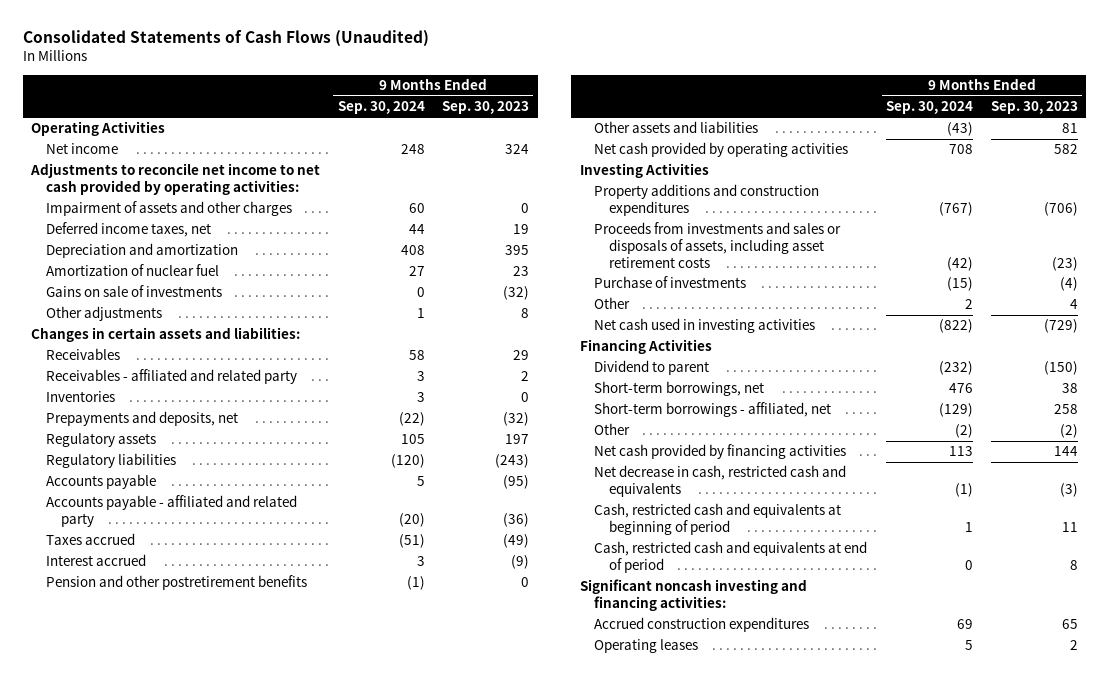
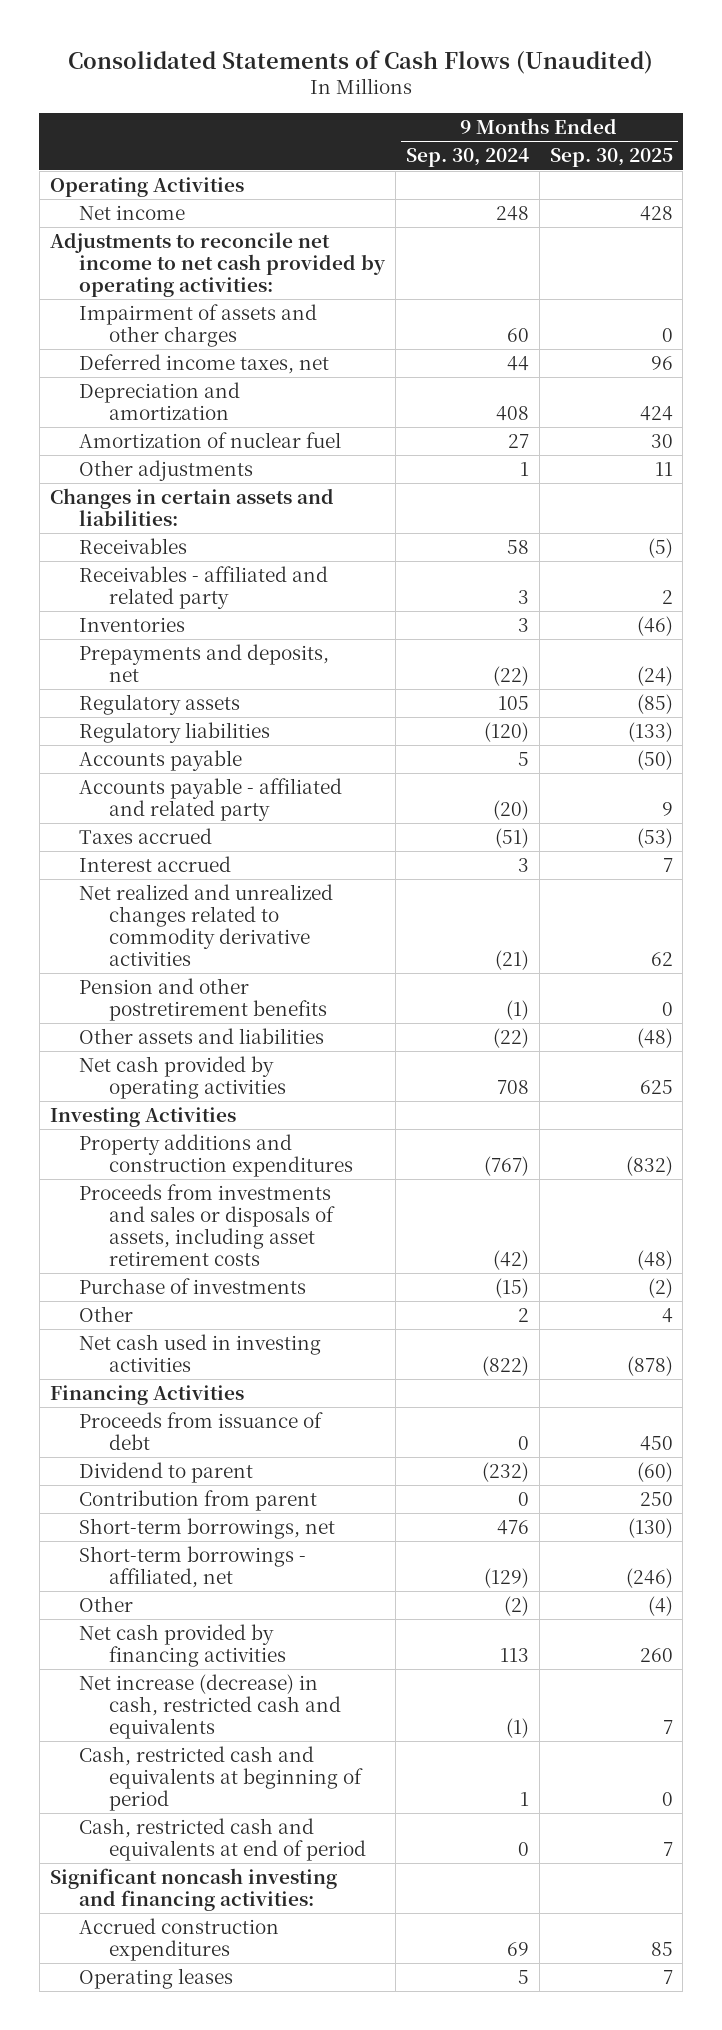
[442,101,530,115] Sep. 30, 2023 -> none
none -> [549,148,673,168] Sep. 30, 2025
[45,285,222,298] Gains on sale of investments -> none
none -> [79,883,334,966] Net realized and unrealized changes related to commodity derivative activities
[947,122,974,137] (43) -> [492,1027,529,1048] (22)
none -> [79,1411,324,1450] Proceeds from issuance of debt
none -> [79,1489,318,1511] Contribution from parent
[594,465,847,498] Net decrease in cash, restricted cash and equivalents -> [79,1673,341,1739] Net increase (decrease) in cash, restricted cash and equivalents

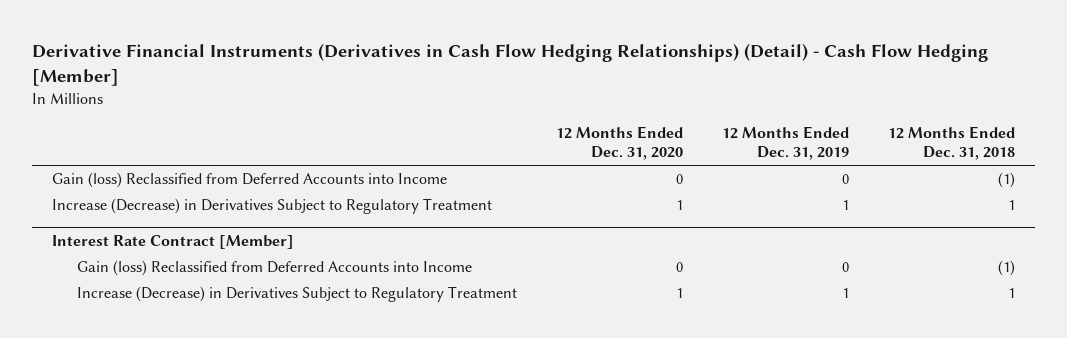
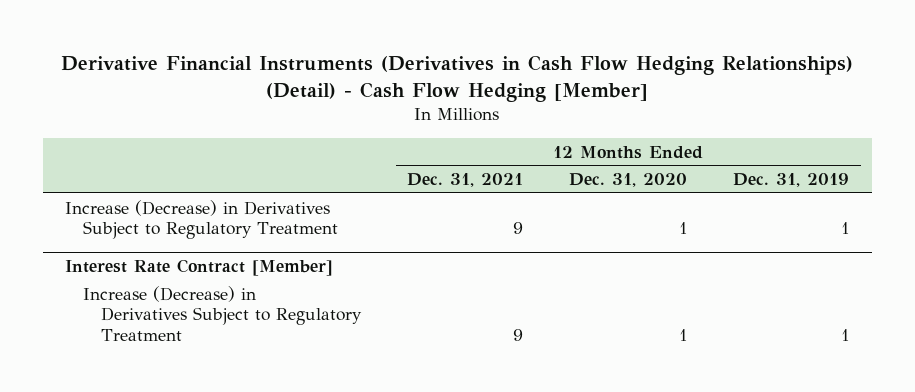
[888,125,1016,161] 12 Months Ended Dec. 31, 2018 -> none
none -> [407,173,524,188] Dec. 31, 2021
[51,172,447,189] Gain (loss) Reclassified from Deferred Accounts into Income -> none
[76,260,472,277] Gain (loss) Reclassified from Deferred Accounts into Income -> none

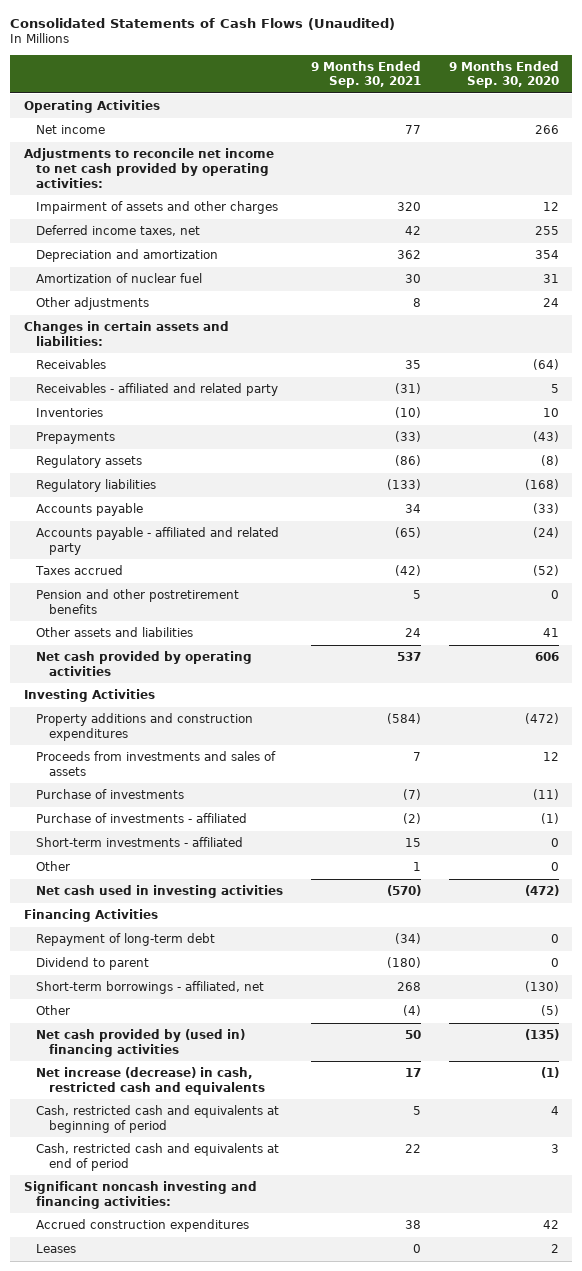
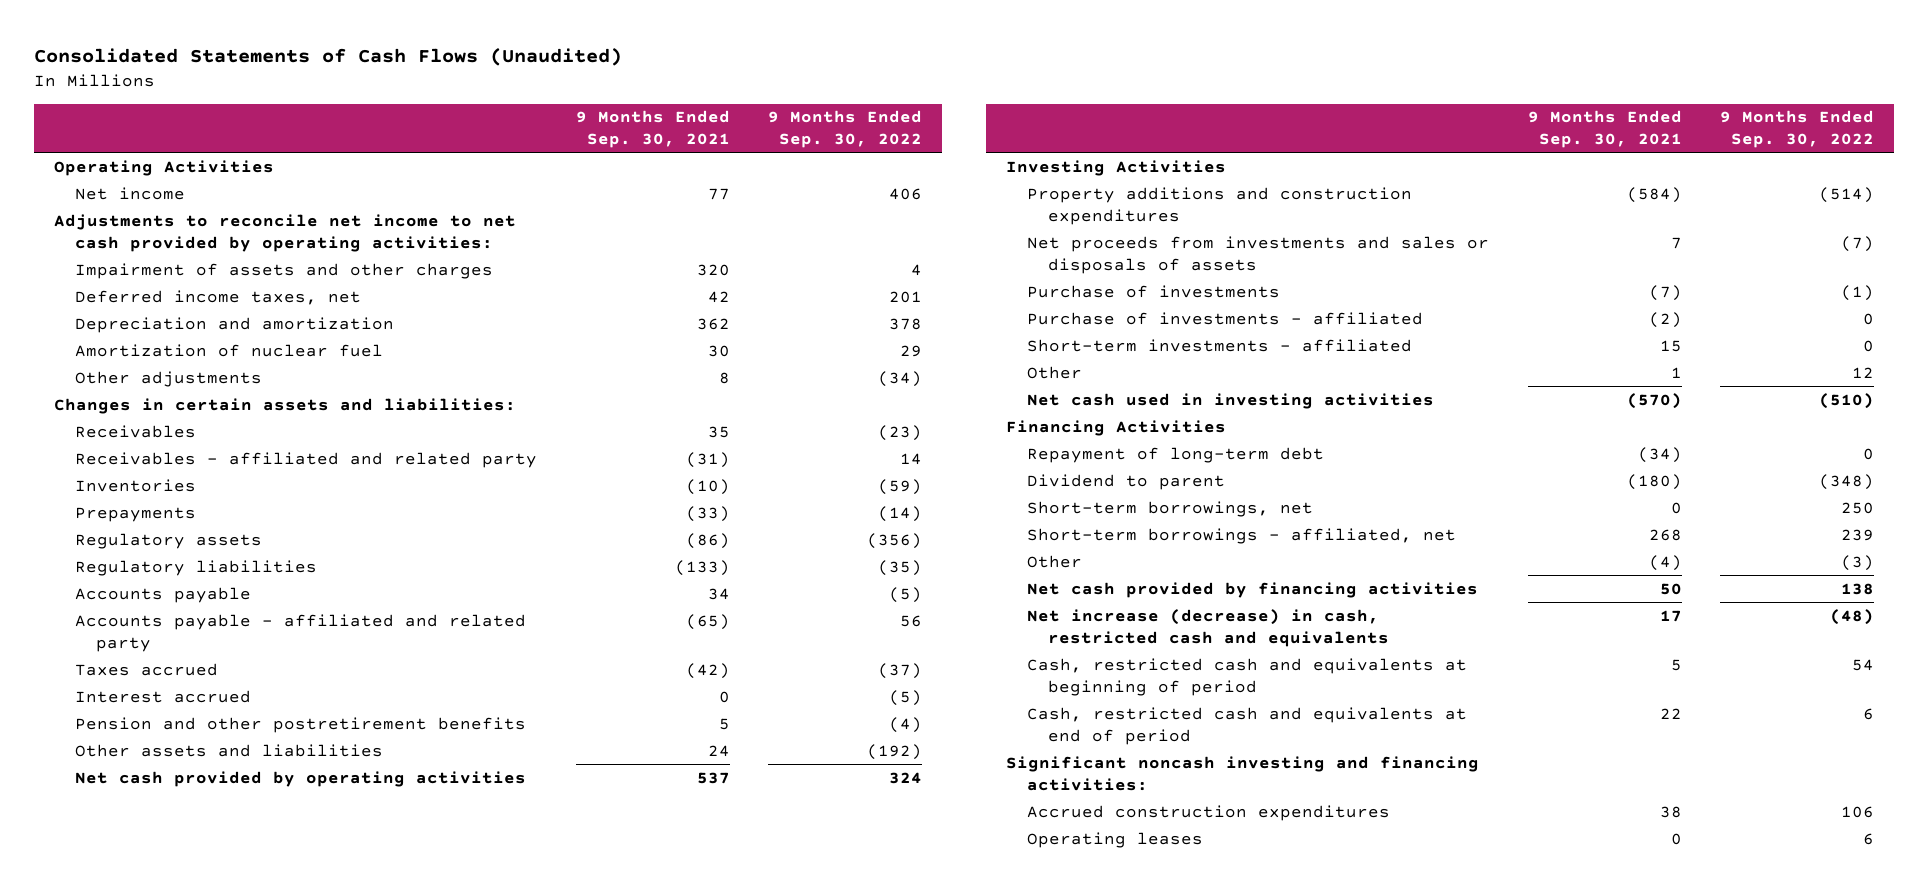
[448,60,559,89] 9 Months Ended Sep. 30, 2020 -> none
none -> [768,110,923,149] 9 Months Ended Sep. 30, 2022
none -> [74,689,251,703] Interest accrued
[36,750,277,776] Proceeds from investments and sales of assets -> [1026,235,1489,274] Net proceeds from investments and sales or disposals of assets
none -> [1026,500,1313,517] Short-term borrowings, net
[36,1028,246,1057] Net cash provided by (used in) financing activities -> [1026,581,1478,598] Net cash provided by financing activities
[36,1243,77,1253] Leases -> [1026,831,1203,848] Operating leases

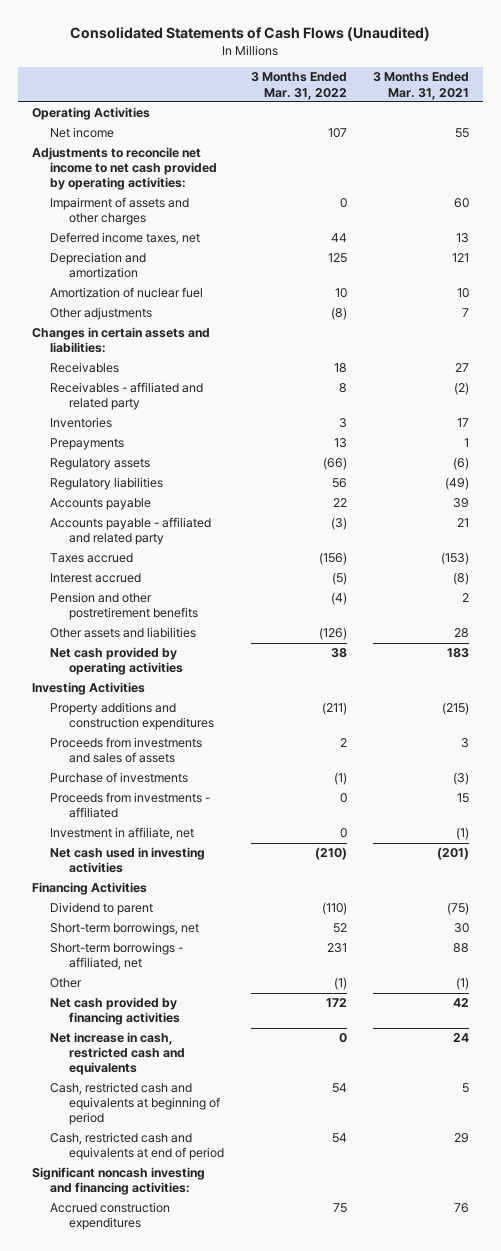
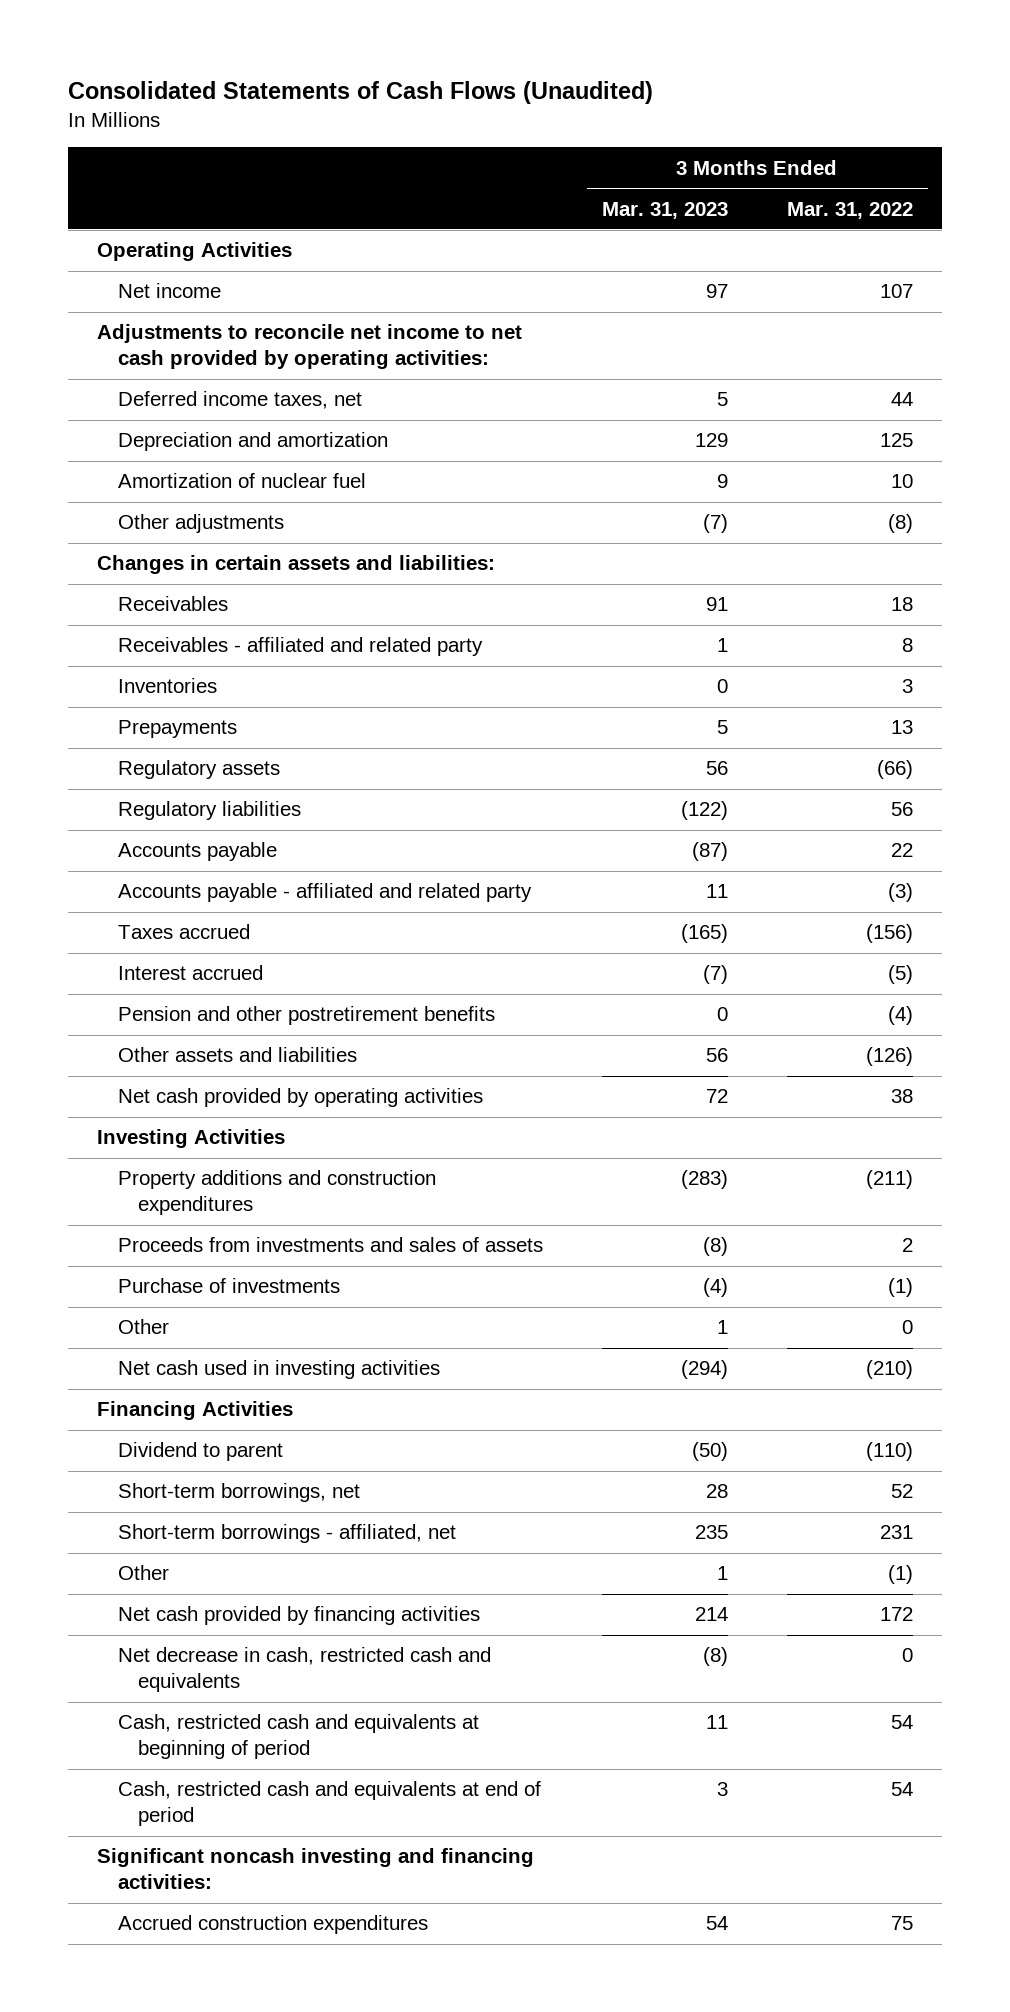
[373,72,470,100] 3 Months Ended Mar. 31, 2021 -> none
none -> [601,201,728,219] Mar. 31, 2023
[50,197,190,226] Impairment of assets and other charges -> none
[50,792,211,819] Proceeds from investments - affiliated -> none
[50,827,195,841] Investment in affiliate, net -> none
none -> [117,1319,169,1335] Other
[50,1032,186,1076] Net increase in cash, restricted cash and equivalents -> [117,1647,491,1693] Net decrease in cash, restricted cash and equivalents

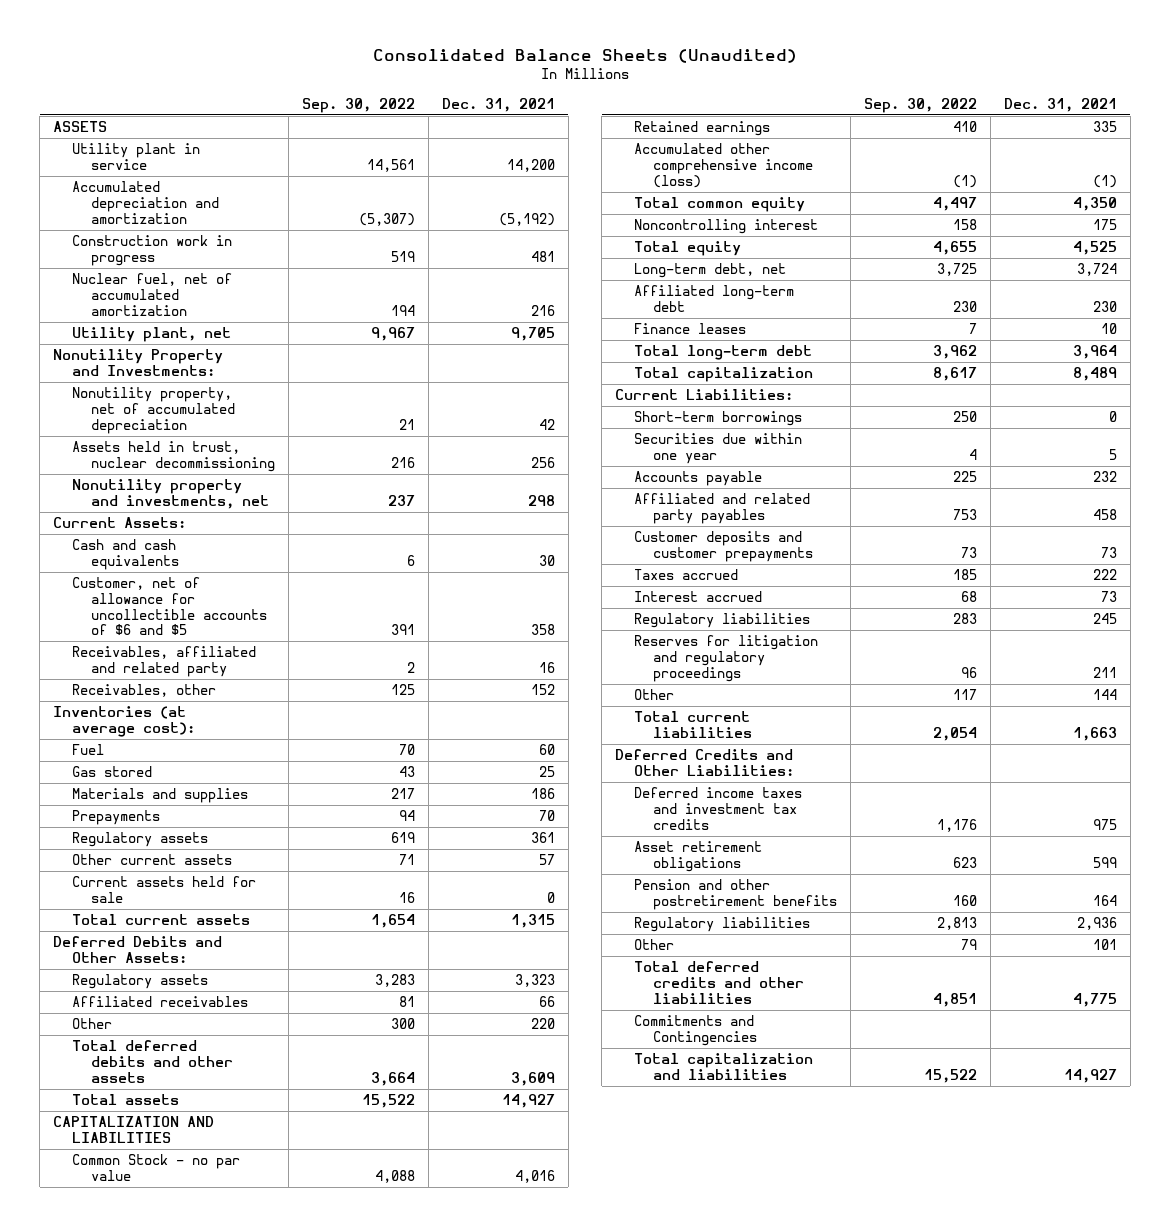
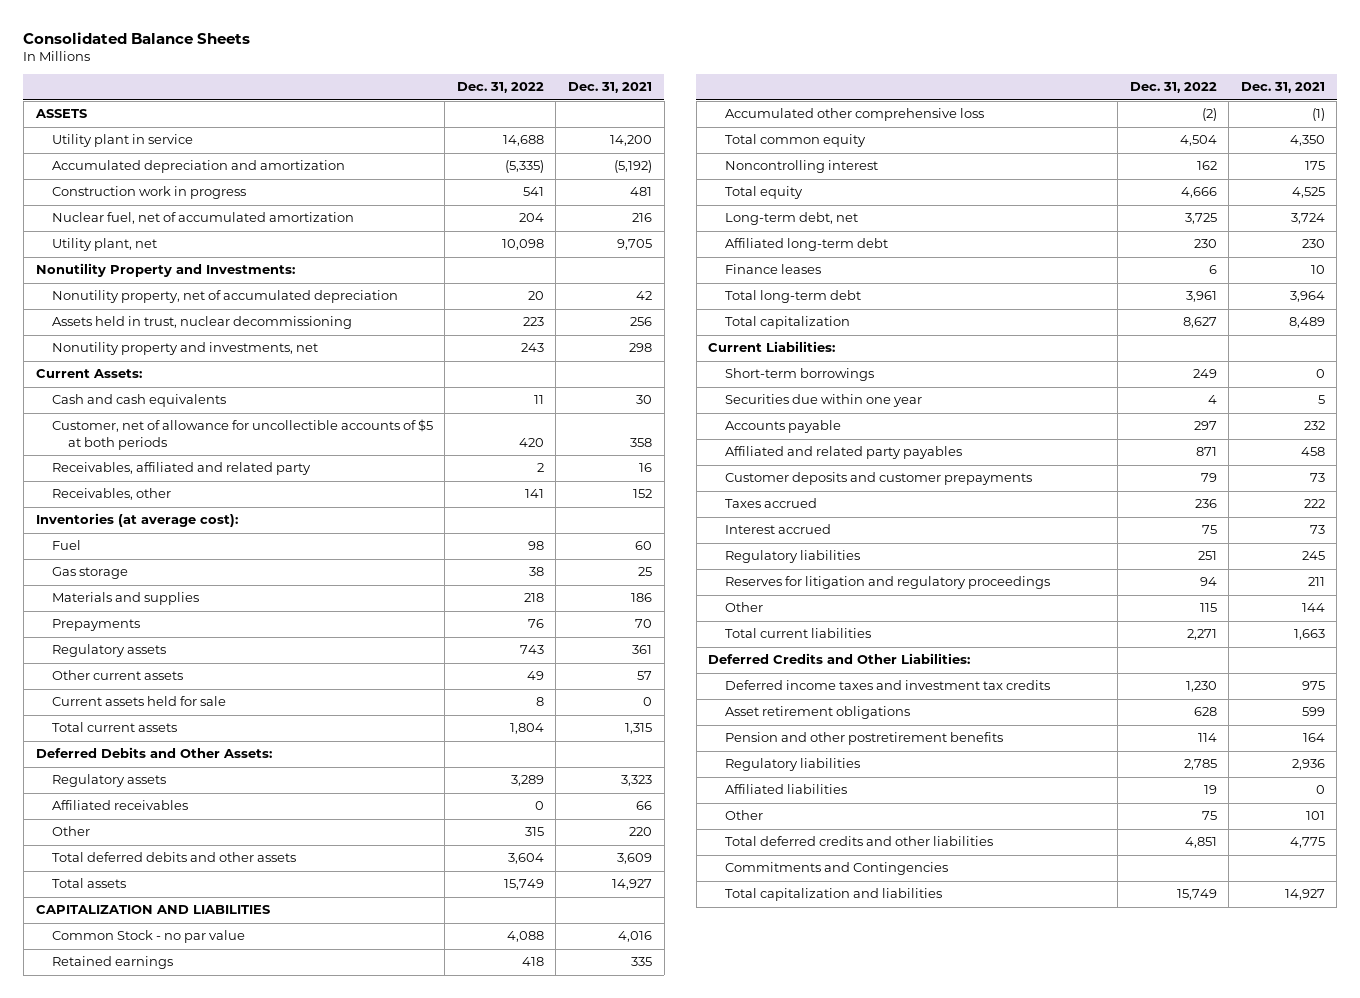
[373,48,798,63] Consolidated Balance Sheets (Unaudited) -> [23,31,251,44] Consolidated Balance Sheets
[301,97,415,113] Sep. 30, 2022 -> none
none -> [456,82,544,94] Dec. 31, 2022
[72,577,267,636] Customer, net of allowance for uncollectible accounts of $6 and $5 -> [51,419,433,450] Customer, net of allowance for uncollectible accounts of $5 at both periods
[72,766,153,778] Gas stored -> none
none -> [51,567,128,580] Gas storage
[634,143,813,188] Accumulated other comprehensive income (loss) -> [724,108,984,122] Accumulated other comprehensive loss
none -> [724,784,847,795] Affiliated liabilities

